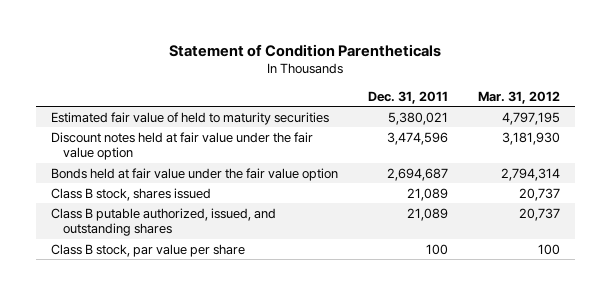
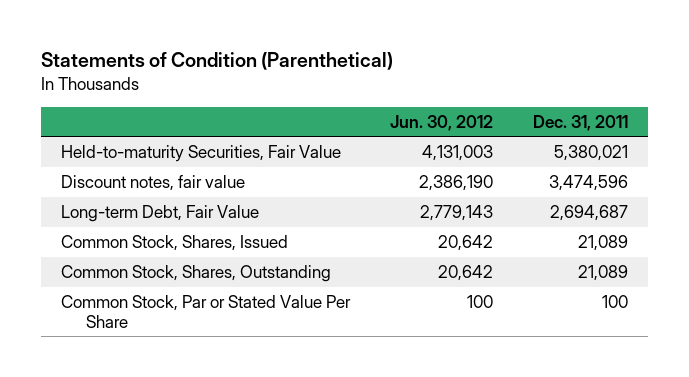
[169,43,442,57] Statement of Condition Parentheticals -> [40,51,393,70] Statements of Condition (Parenthetical)
[478,90,561,104] Mar. 31, 2012 -> none
none -> [390,114,494,131] Jun. 30, 2012
[50,111,329,125] Estimated fair value of held to maturity securities -> [60,144,341,162] Held-to-maturity Securities, Fair Value
[50,131,313,161] Discount notes held at fair value under the fair value option -> [60,174,245,191] Discount notes, fair value
[50,167,338,181] Bonds held at fair value under the fair value option -> [60,204,259,222] Long-term Debt, Fair Value
[50,187,211,201] Class B stock, shares issued -> [60,234,288,251] Common Stock, Shares, Issued
[50,207,276,237] Class B putable authorized, issued, and outstanding shares -> [60,264,331,282] Common Stock, Shares, Outstanding
[50,243,245,257] Class B stock, par value per share -> [60,294,351,328] Common Stock, Par or Stated Value Per Share

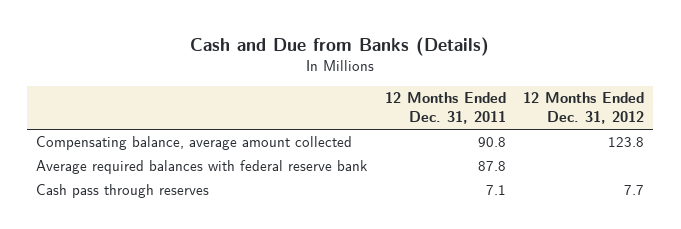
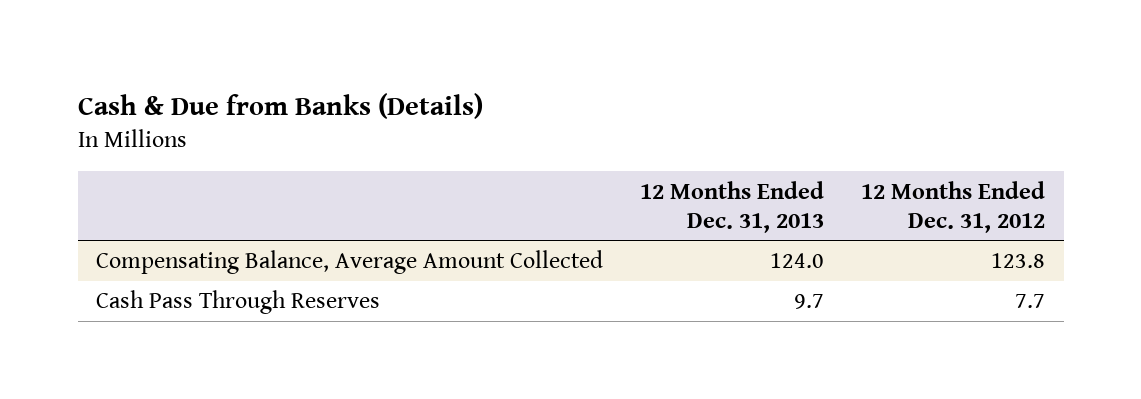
[190,36,490,56] Cash and Due from Banks (Details) -> [77,92,483,119] Cash & Due from Banks (Details)
[384,92,506,125] 12 Months Ended Dec. 31, 2011 -> none
none -> [640,180,825,233] 12 Months Ended Dec. 31, 2013
[36,160,369,175] Average required balances with federal reserve bank -> none
[36,136,353,151] Compensating balance, average amount collected -> [96,250,604,275] Compensating Balance, Average Amount Collected
[36,184,210,199] Cash pass through reserves -> [96,290,381,315] Cash Pass Through Reserves

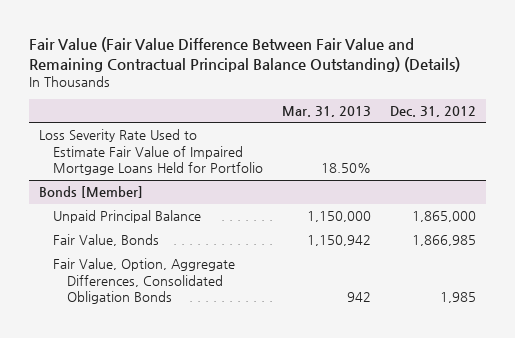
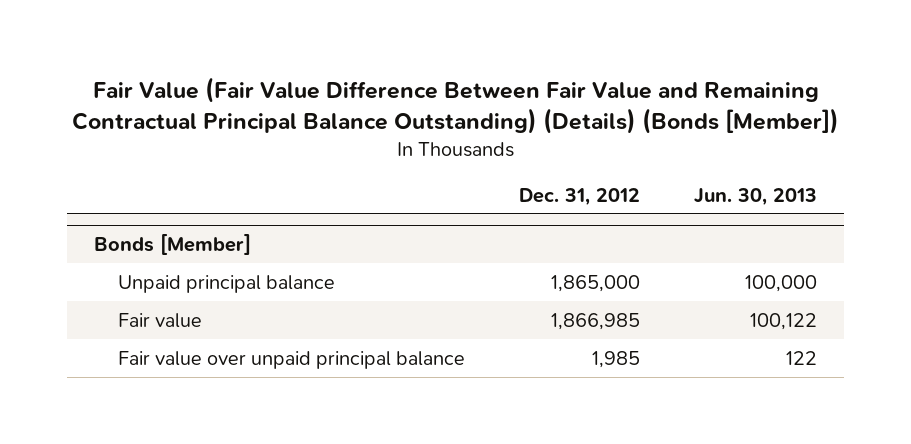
[29,36,461,72] Fair Value (Fair Value Difference Between Fair Value and Remaining Contractual Principal Balance Outstanding) (Details) -> [71,76,839,134] Fair Value (Fair Value Difference Between Fair Value and Remaining Contractual Principal Balance Outstanding) (Details) (Bonds [Member])
[282,105,372,117] Mar. 31, 2013 -> none
none -> [694,187,818,206] Jun. 30, 2013
[38,129,264,176] Loss Severity Rate Used to Estimate Fair Value of Impaired Mortgage Loans Held for Portfolio -> none
[53,210,202,224] Unpaid Principal Balance -> [117,274,335,293] Unpaid principal balance
[53,234,160,247] Fair Value, Bonds -> [117,312,202,328] Fair value
[53,258,236,305] Fair Value, Option, Aggregate Differences, Consolidated Obligation Bonds -> [117,350,465,369] Fair value over unpaid principal balance

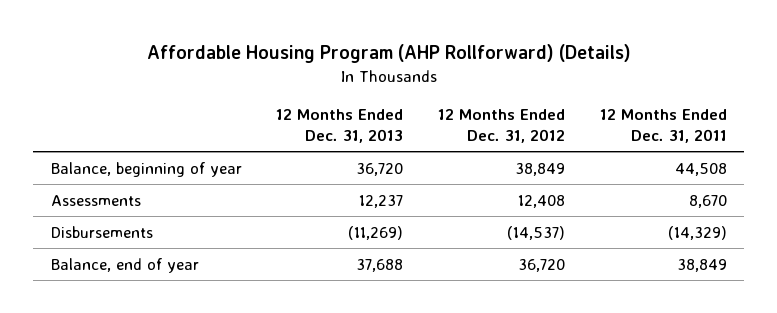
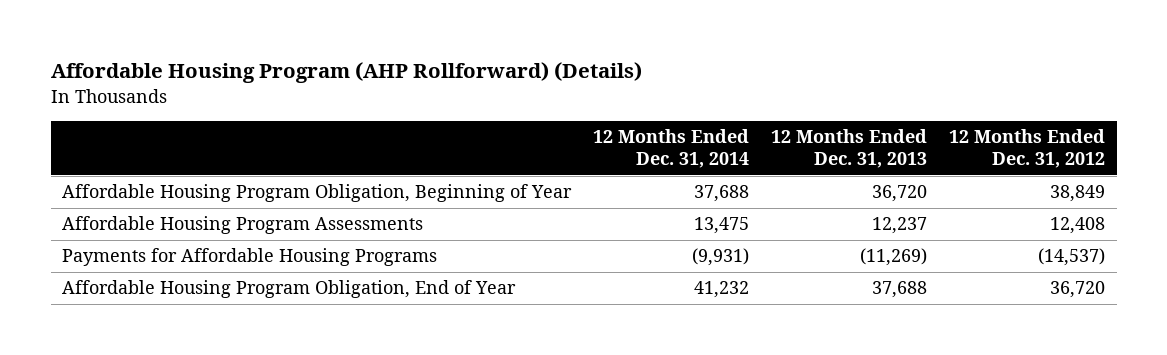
[599,109,727,143] 12 Months Ended Dec. 31, 2011 -> none
none -> [592,128,749,169] 12 Months Ended Dec. 31, 2014
[50,161,242,177] Balance, beginning of year -> [61,184,572,203] Affordable Housing Program Obligation, Beginning of Year
[50,194,141,206] Assessments -> [61,216,423,235] Affordable Housing Program Assessments
[50,225,153,238] Disbursements -> [61,248,437,267] Payments for Affordable Housing Programs
[50,257,199,273] Balance, end of year -> [61,280,516,299] Affordable Housing Program Obligation, End of Year

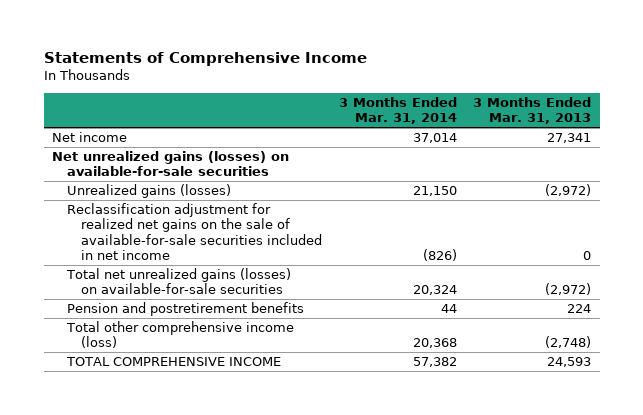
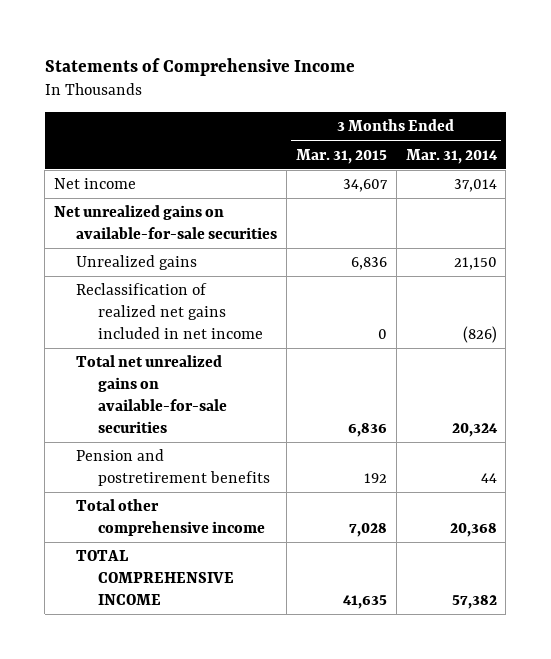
[473,96,592,124] 3 Months Ended Mar. 31, 2013 -> none
none -> [295,148,387,164] Mar. 31, 2015
[51,151,289,177] Net unrealized gains (losses) on available-for-sale securities -> [54,205,278,240] Net unrealized gains on available-for-sale securities
[66,184,231,199] Unrealized gains (losses) -> [76,255,198,271] Unrealized gains
[66,203,323,260] Reclassification adjustment for realized net gains on the sale of available-for-sale securities included in net income -> [76,283,264,340] Reclassification of realized net gains included in net income
[65,268,291,295] Total net unrealized gains (losses) on available-for-sale securities -> [76,355,228,434] Total net unrealized gains on available-for-sale securities
[65,321,294,349] Total other comprehensive income (loss) -> [76,499,266,537] Total other comprehensive income

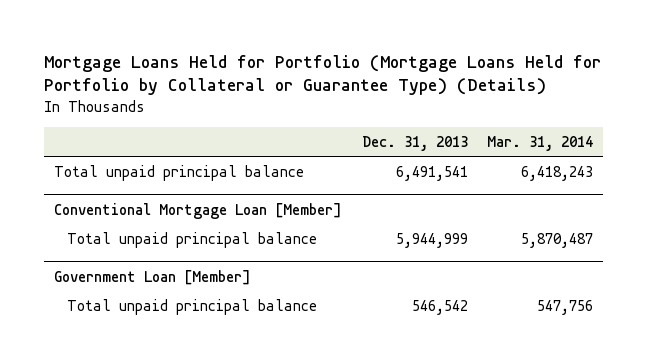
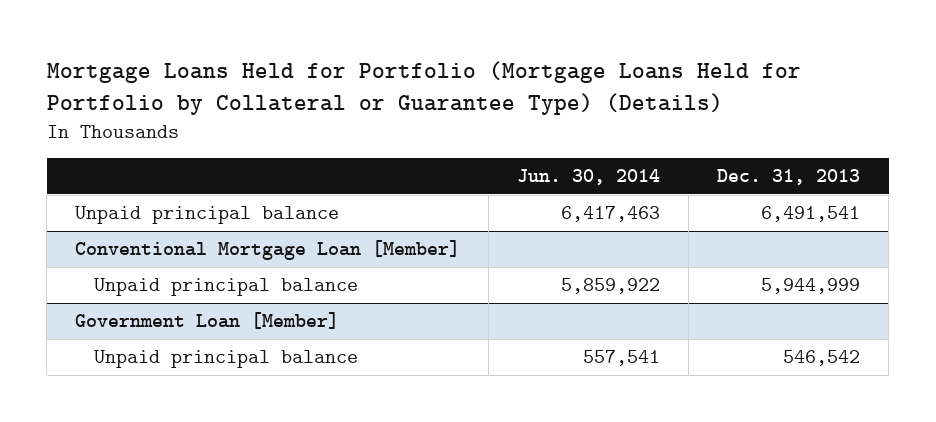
[487,135,594,151] Mar. 31, 2014 -> none
none -> [517,169,661,186] Jun. 30, 2014
[54,164,305,181] Total unpaid principal balance -> [75,206,340,225] Unpaid principal balance
[66,231,317,248] Total unpaid principal balance -> [93,278,358,297] Unpaid principal balance
[66,298,317,315] Total unpaid principal balance -> [93,350,358,369] Unpaid principal balance

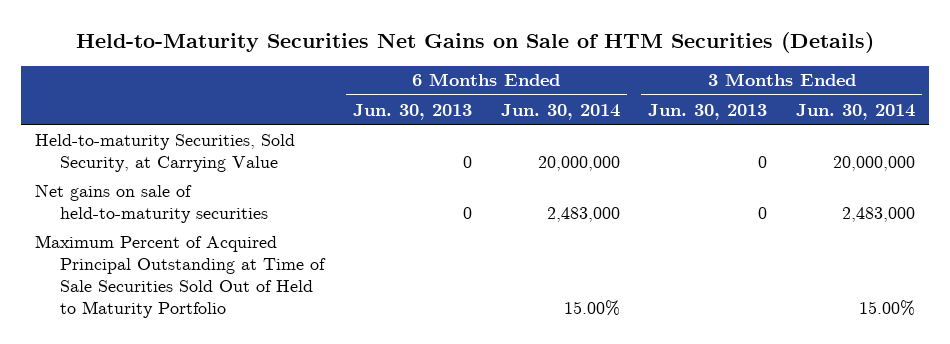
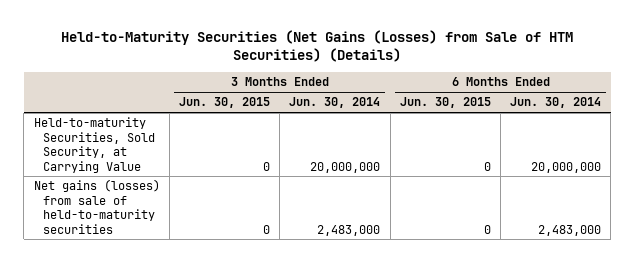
[76,32,875,54] Held-to-Maturity Securities Net Gains on Sale of HTM Securities (Details) -> [61,30,574,63] Held-to-Maturity Securities (Net Gains (Losses) from Sale of HTM Securities) (Details)
[352,103,472,120] Jun. 30, 2013 -> none
[648,103,768,120] Jun. 30, 2013 -> none
none -> [179,97,271,109] Jun. 30, 2015
none -> [399,97,491,109] Jun. 30, 2015
[35,234,327,319] Maximum Percent of Acquired Principal Outstanding at Time of Sale Securities Sold Out of Held to Maturity Portfolio -> none
[35,183,269,223] Net gains on sale of held-to-maturity securities -> [33,179,160,234] Net gains (losses) from sale of held-to-maturity securities

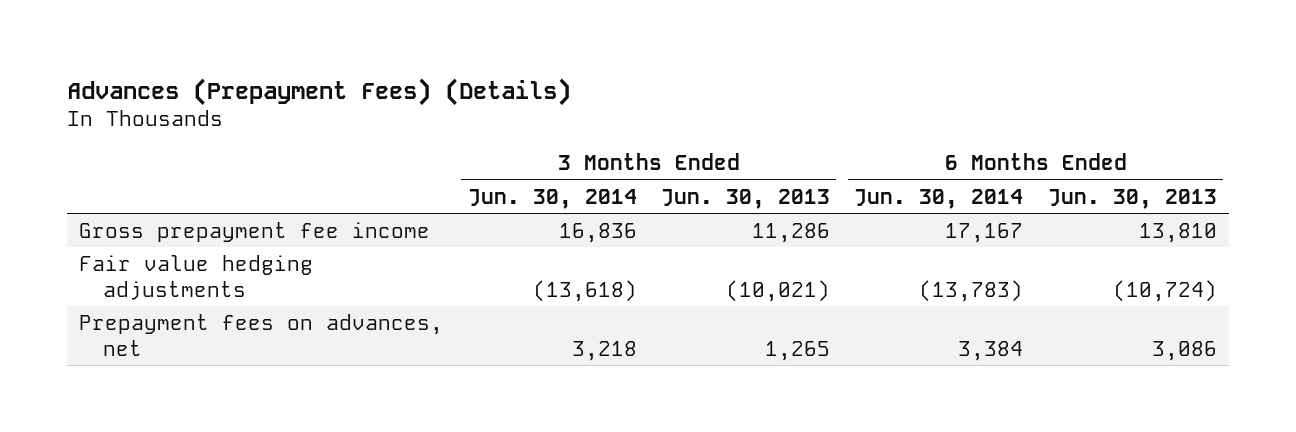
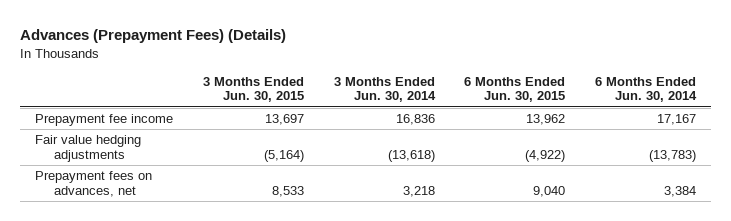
[660,188,830,209] Jun. 30, 2013 -> none
[1047,188,1217,209] Jun. 30, 2013 -> none
none -> [202,76,304,103] 3 Months Ended Jun. 30, 2015
none -> [464,76,566,103] 6 Months Ended Jun. 30, 2015
[79,221,431,242] Gross prepayment fee income -> [34,113,173,126] Prepayment fee income

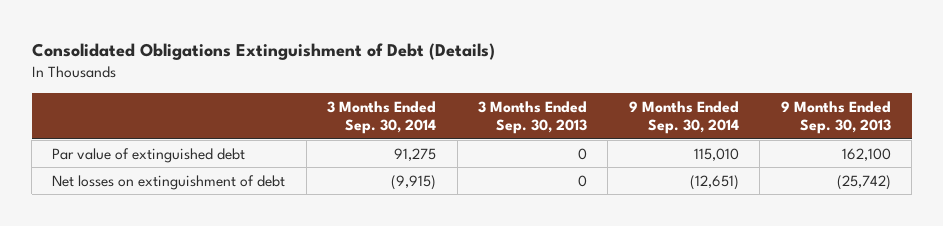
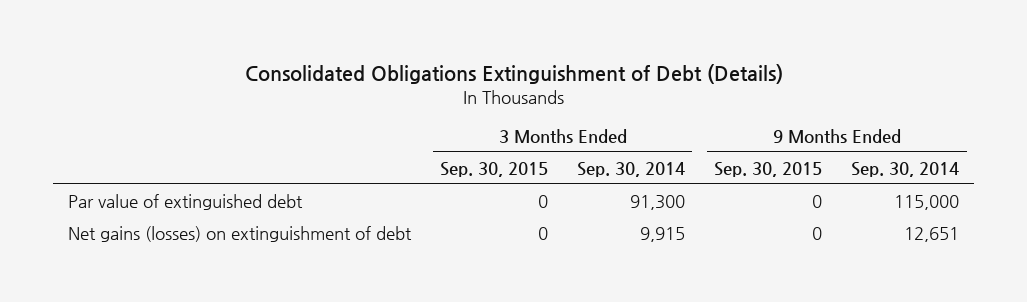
[478,100,588,135] 3 Months Ended Sep. 30, 2013 -> none
[780,100,891,135] 9 Months Ended Sep. 30, 2013 -> none
none -> [440,161,549,177] Sep. 30, 2015
none -> [714,161,823,177] Sep. 30, 2015
[394,147,437,161] 91,275 -> [630,194,686,210] 91,300
[693,147,739,161] 115,010 -> [894,194,960,210] 115,000
[52,174,286,190] Net losses on extinguishment of debt -> [67,225,412,242] Net gains (losses) on extinguishment of debt
[391,174,437,190] (9,915) -> [640,226,686,242] 9,915
[689,174,739,190] (12,651) -> [904,226,960,242] 12,651

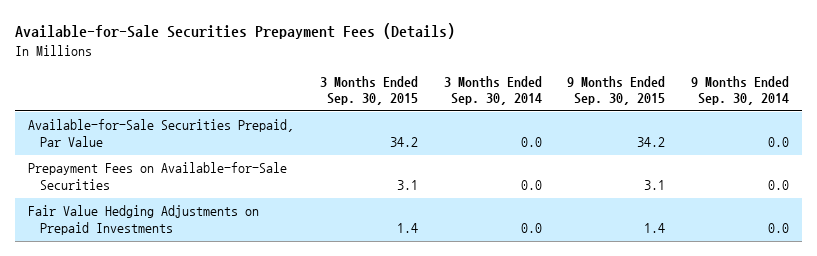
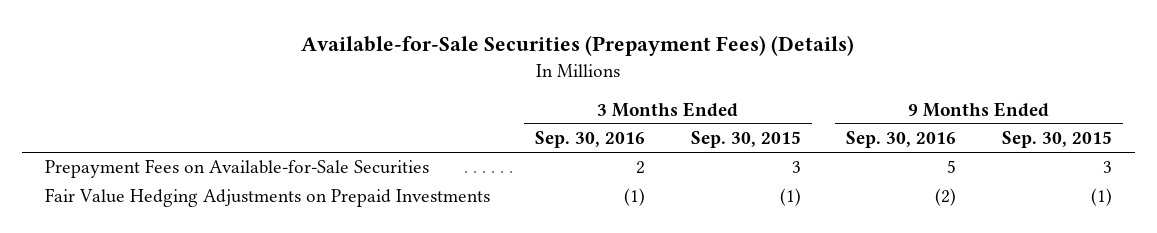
[15,23,456,40] Available-for-Sale Securities Prepayment Fees (Details) -> [301,35,855,57] Available-for-Sale Securities (Prepayment Fees) (Details)
[443,75,542,105] 3 Months Ended Sep. 30, 2014 -> none
[691,75,790,105] 9 Months Ended Sep. 30, 2014 -> none
none -> [535,131,646,149] Sep. 30, 2016
none -> [846,131,957,149] Sep. 30, 2016
[28,119,295,147] Available-for-Sale Securities Prepaid, Par Value -> none
[396,179,418,190] 3.1 -> [791,161,801,174] 3
[644,179,666,190] 3.1 -> [1102,161,1112,174] 3
[396,222,418,233] 1.4 -> [779,188,801,207] (1)
[644,222,666,233] 1.4 -> [1090,188,1112,207] (1)

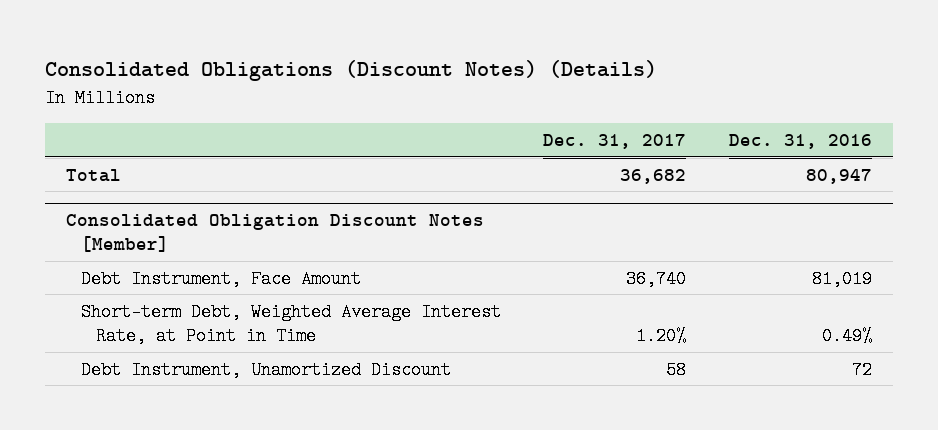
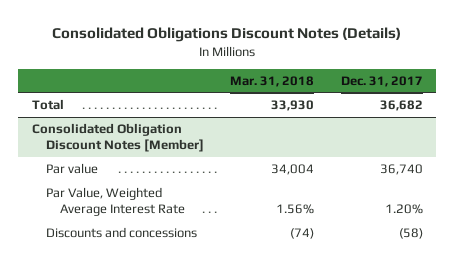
[45,60,658,82] Consolidated Obligations (Discount Notes) (Details) -> [52,27,402,43] Consolidated Obligations Discount Notes (Details)
[728,134,872,150] Dec. 31, 2016 -> none
none -> [230,75,315,87] Mar. 31, 2018
[81,360,452,379] Debt Instrument, Unamortized Discount -> none
[81,269,362,288] Debt Instrument, Face Amount -> [45,163,98,175] Par value
[81,302,502,346] Short-term Debt, Weighted Average Interest Rate, at Point in Time -> [45,187,185,217] Par Value, Weighted Average Interest Rate
none -> [45,227,197,239] Discounts and concessions

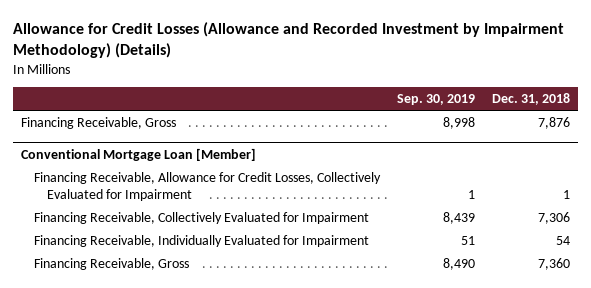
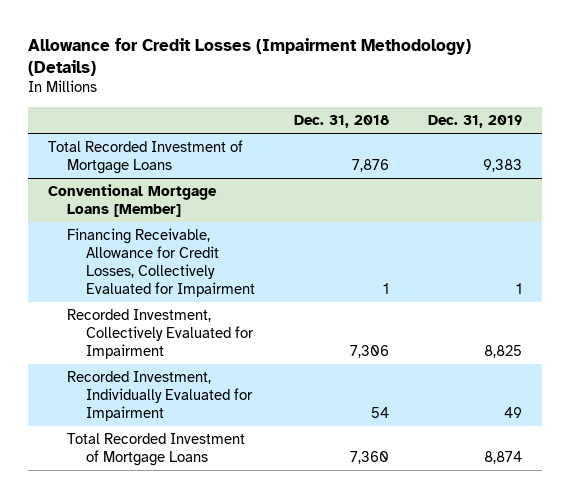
[12,22,564,59] Allowance for Credit Losses (Allowance and Recorded Investment by Impairment Methodology) (Details) -> [28,37,472,77] Allowance for Credit Losses (Impairment Methodology) (Details)
[396,94,475,106] Sep. 30, 2019 -> none
none -> [428,115,523,129] Dec. 31, 2019
[21,116,177,129] Financing Receivable, Gross -> [47,140,243,174] Total Recorded Investment of Mortgage Loans
[21,147,257,161] Conventional Mortgage Loan [Member] -> [47,184,217,217] Conventional Mortgage Loans [Member]
[34,211,370,224] Financing Receivable, Collectively Evaluated for Impairment -> [66,309,254,359] Recorded Investment, Collectively Evaluated for Impairment
[34,234,370,247] Financing Receivable, Individually Evaluated for Impairment -> [66,371,253,421] Recorded Investment, Individually Evaluated for Impairment
[34,257,190,270] Financing Receivable, Gross -> [66,433,245,466] Total Recorded Investment of Mortgage Loans

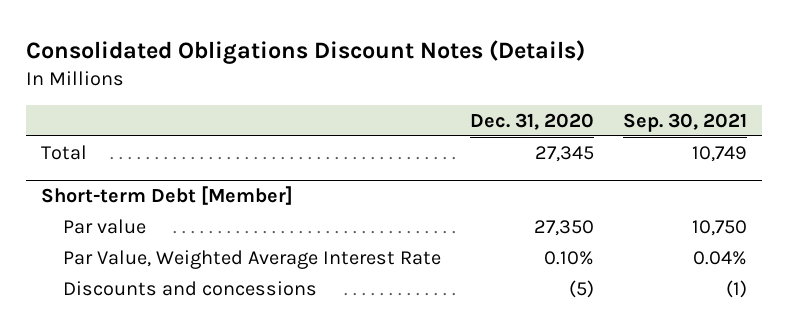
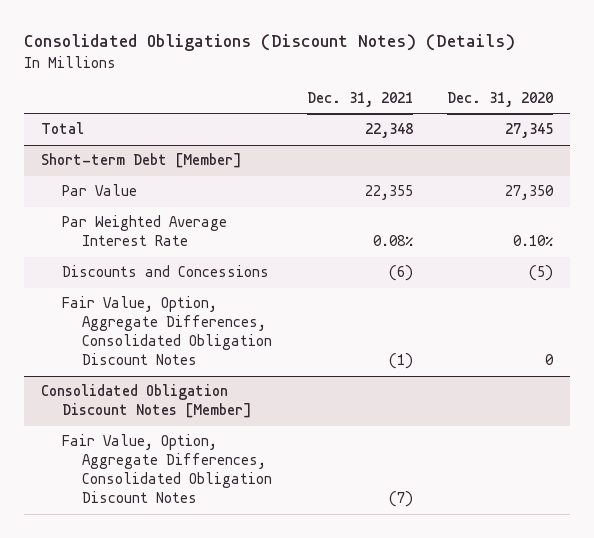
[26,39,586,64] Consolidated Obligations Discount Notes (Details) -> [23,34,515,52] Consolidated Obligations (Discount Notes) (Details)
[623,113,748,133] Sep. 30, 2021 -> none
none -> [306,92,413,108] Dec. 31, 2021
[63,218,147,234] Par value -> [61,184,137,197] Par Value
[63,249,442,269] Par Value, Weighted Average Interest Rate -> [61,215,227,247] Par Weighted Average Interest Rate
[63,280,318,296] Discounts and concessions -> [61,265,269,278] Discounts and Concessions
none -> [61,296,273,366] Fair Value, Option, Aggregate Differences, Consolidated Obligation Discount Notes
none -> [41,384,252,419] Consolidated Obligation Discount Notes [Member]
none -> [61,434,273,504] Fair Value, Option, Aggregate Differences, Consolidated Obligation Discount Notes

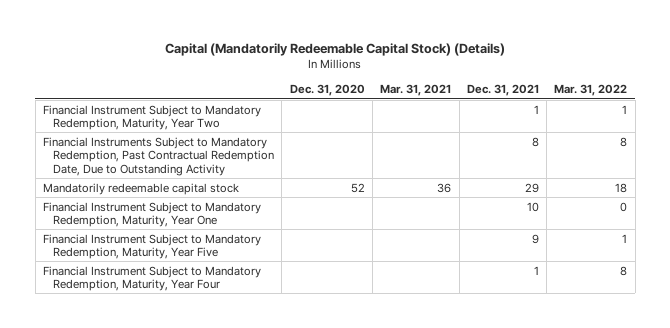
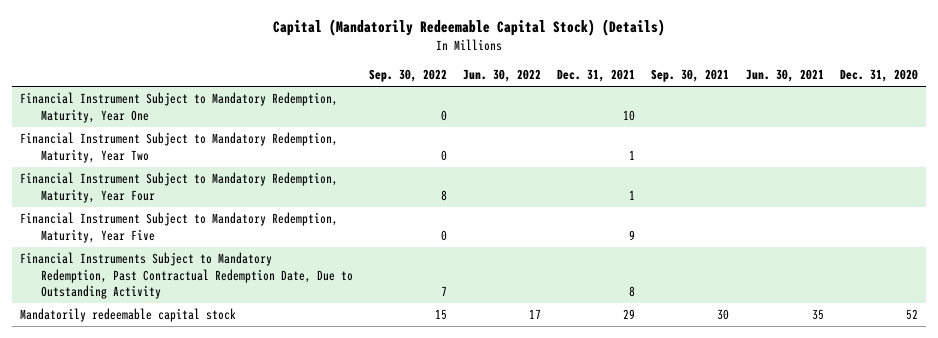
[380,84,452,97] Mar. 31, 2021 -> none
[554,84,628,97] Mar. 31, 2022 -> none
none -> [368,69,447,83] Sep. 30, 2022
none -> [463,69,542,83] Jun. 30, 2022
none -> [651,69,730,83] Sep. 30, 2021
none -> [745,69,824,83] Jun. 30, 2021
[42,201,261,228] Financial Instrument Subject to Mandatory Redemption, Maturity, Year One -> [20,92,339,123] Financial Instrument Subject to Mandatory Redemption, Maturity, Year One
[42,265,261,292] Financial Instrument Subject to Mandatory Redemption, Maturity, Year Four -> [20,172,339,203] Financial Instrument Subject to Mandatory Redemption, Maturity, Year Four
[42,233,261,260] Financial Instrument Subject to Mandatory Redemption, Maturity, Year Five -> [20,212,339,243] Financial Instrument Subject to Mandatory Redemption, Maturity, Year Five

